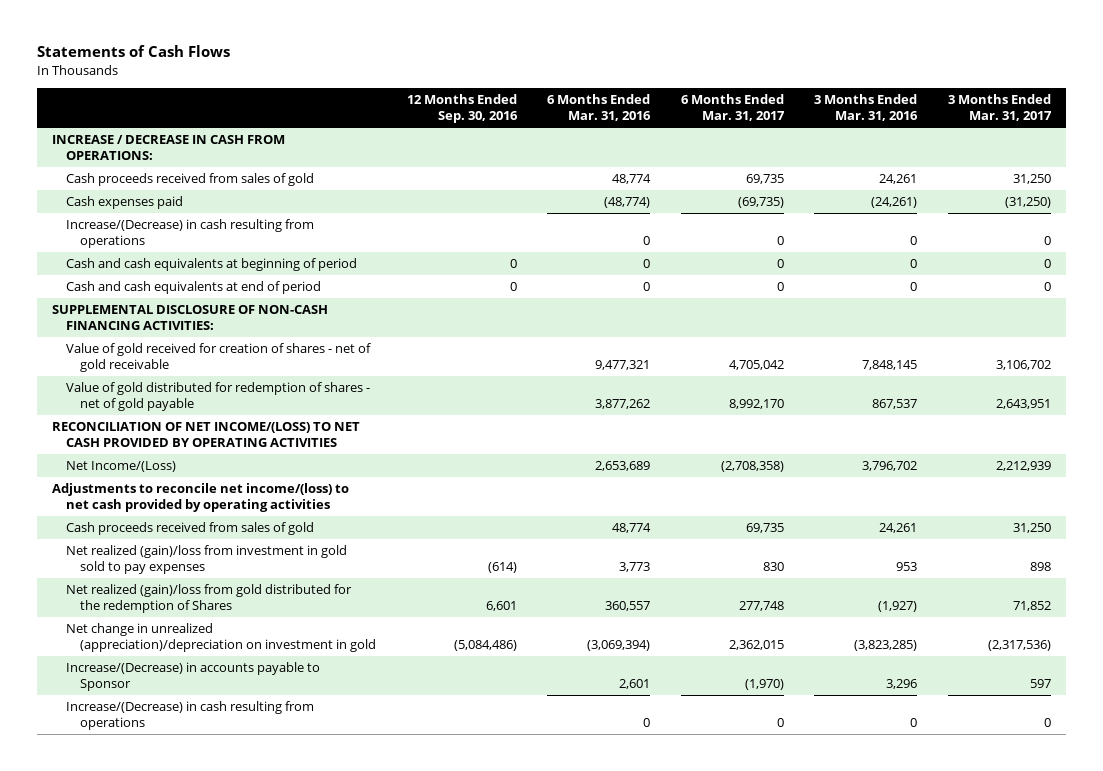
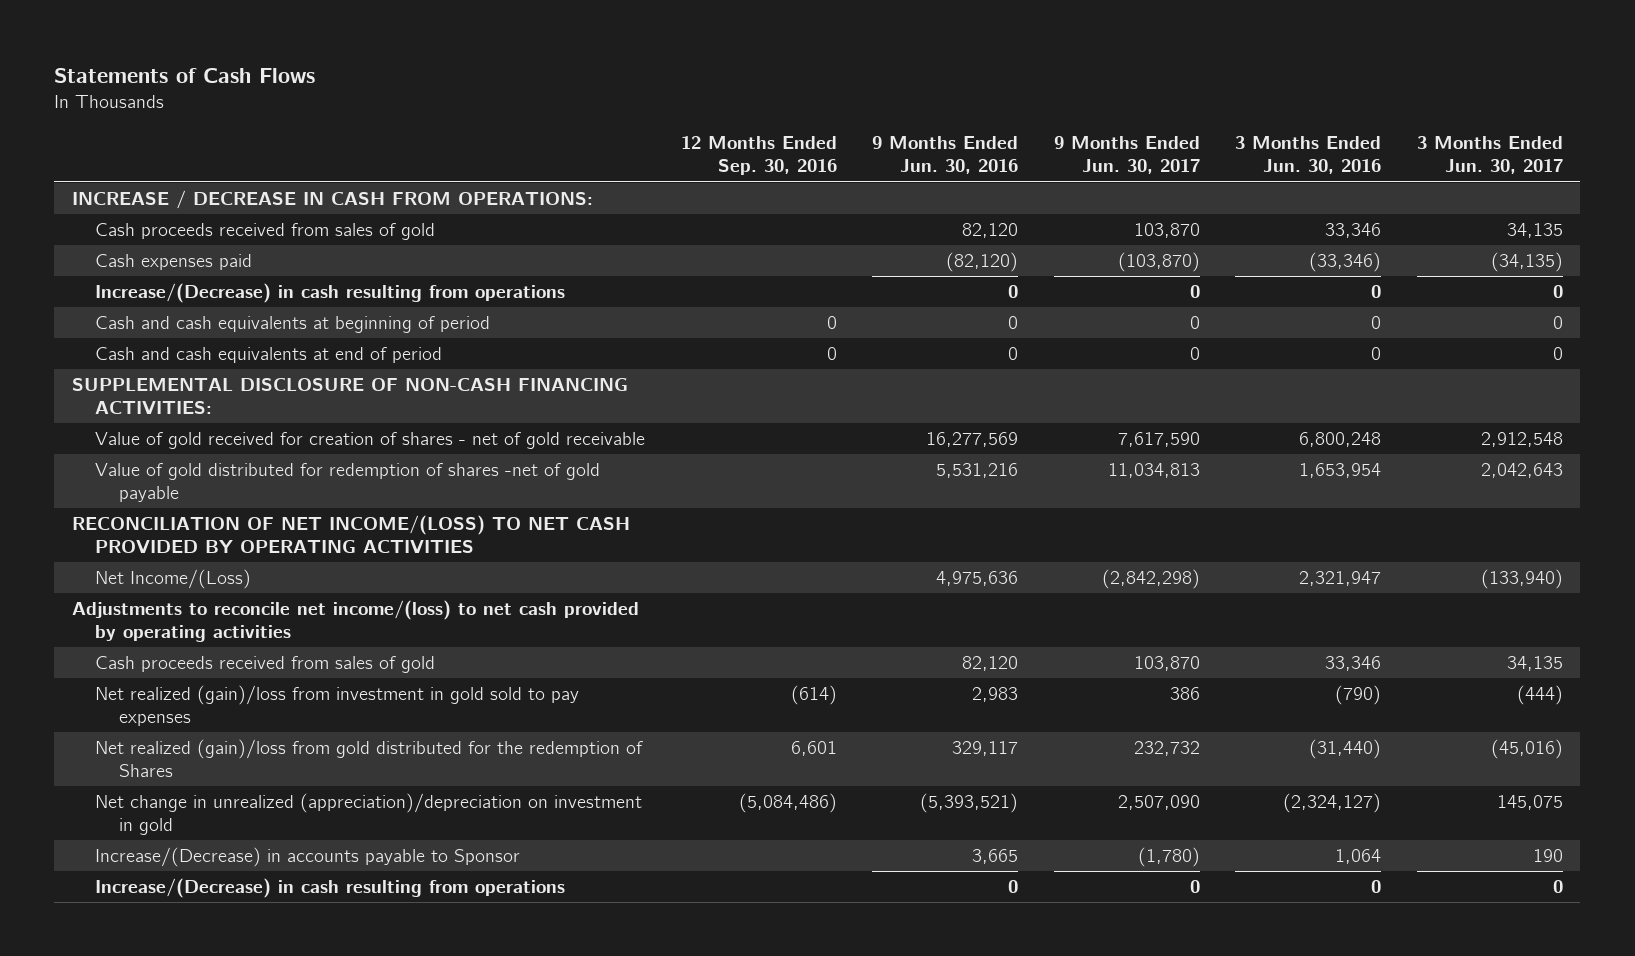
[547,94,652,122] 6 Months Ended Mar. 31, 2016 -> none
[680,94,785,122] 6 Months Ended Mar. 31, 2017 -> none
[814,94,919,122] 3 Months Ended Mar. 31, 2016 -> none
[947,94,1052,122] 3 Months Ended Mar. 31, 2017 -> none
none -> [872,136,1019,175] 9 Months Ended Jun. 30, 2016
none -> [1053,136,1200,175] 9 Months Ended Jun. 30, 2017
none -> [1235,136,1382,175] 3 Months Ended Jun. 30, 2016
none -> [1416,136,1563,175] 3 Months Ended Jun. 30, 2017
[66,381,371,412] Value of gold distributed for redemption of shares - net of gold payable -> [95,462,601,503] Value of gold distributed for redemption of shares -net of gold payable

